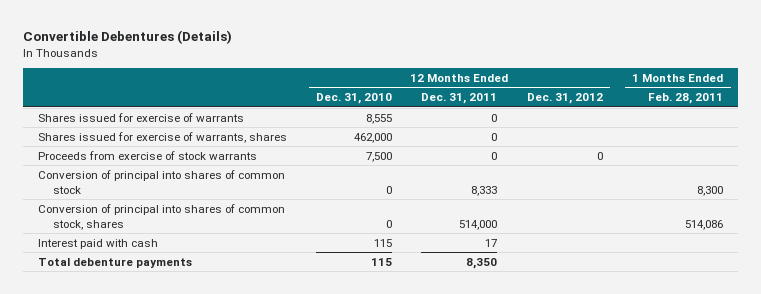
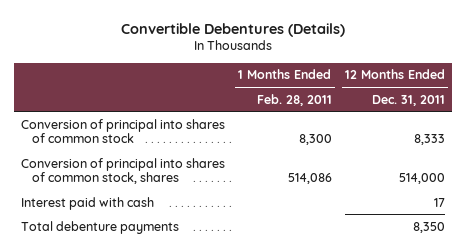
[315,93,392,105] Dec. 31, 2010 -> none
[526,93,603,105] Dec. 31, 2012 -> none
[37,112,244,122] Shares issued for exercise of warrants -> none
[37,131,287,143] Shares issued for exercise of warrants, shares -> none
[37,150,257,160] Proceeds from exercise of stock warrants -> none

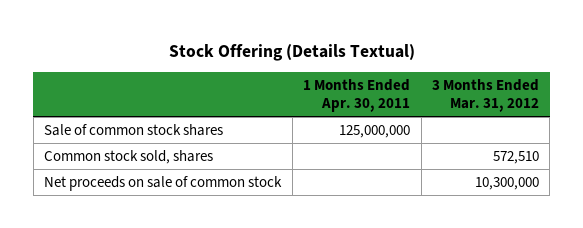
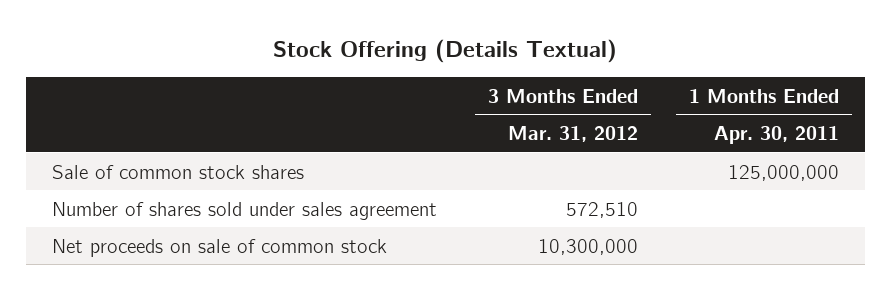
[44,150,214,165] Common stock sold, shares -> [51,201,437,220] Number of shares sold under sales agreement

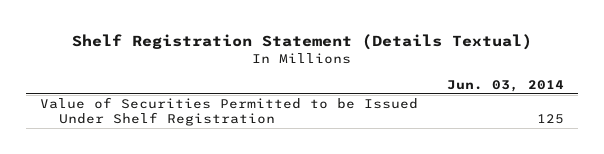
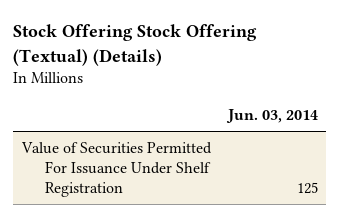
[72,33,533,50] Shelf Registration Statement (Details Textual) -> [13,24,258,66] Stock Offering Stock Offering (Textual) (Details)
[40,97,419,127] Value of Securities Permitted to be Issued Under Shelf Registration -> [20,142,212,198] Value of Securities Permitted For Issuance Under Shelf Registration

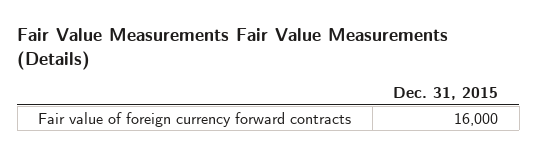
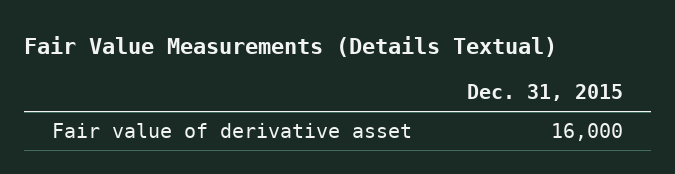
[17,28,449,70] Fair Value Measurements Fair Value Measurements (Details) -> [23,35,557,57] Fair Value Measurements (Details Textual)
[38,111,352,127] Fair value of foreign currency forward contracts -> [51,123,412,139] Fair value of derivative asset

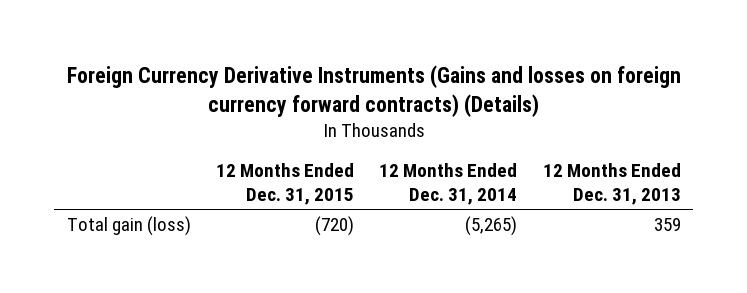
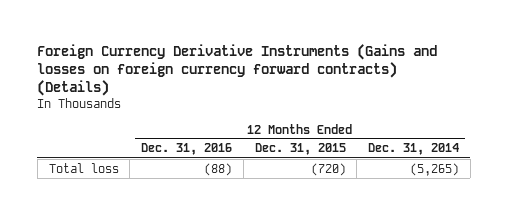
[542,163,681,206] 12 Months Ended Dec. 31, 2013 -> none
none -> [141,143,233,156] Dec. 31, 2016
[66,216,191,237] Total gain (loss) -> [48,162,119,173] Total loss

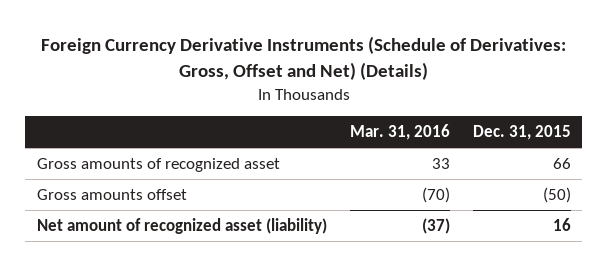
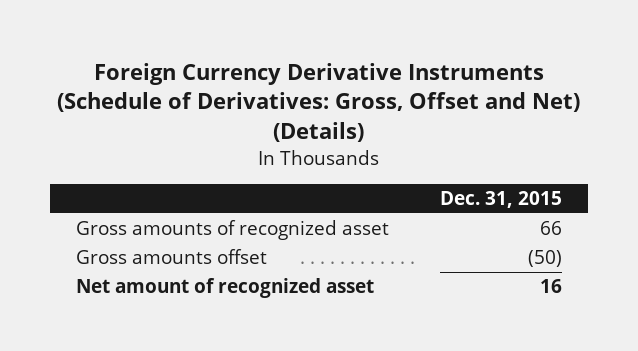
[349,124,450,141] Mar. 31, 2016 -> none
[36,217,327,234] Net amount of recognized asset (liability) -> [75,278,374,299] Net amount of recognized asset

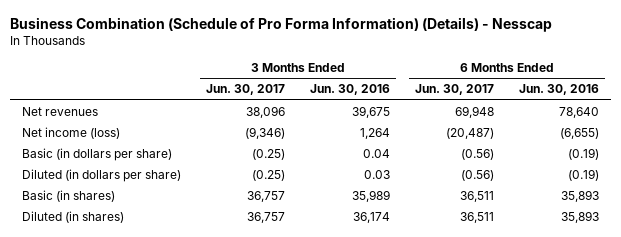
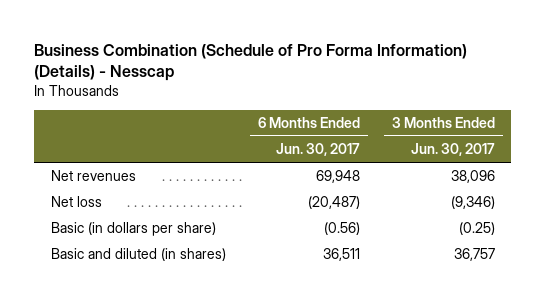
[310,84,391,96] Jun. 30, 2016 -> none
[518,84,599,96] Jun. 30, 2016 -> none
[22,127,121,140] Net income (loss) -> [50,196,102,208] Net loss
[22,169,182,183] Diluted (in dollars per share) -> none
[22,211,125,224] Diluted (in shares) -> none
[22,190,116,203] Basic (in shares) -> [50,248,226,262] Basic and diluted (in shares)

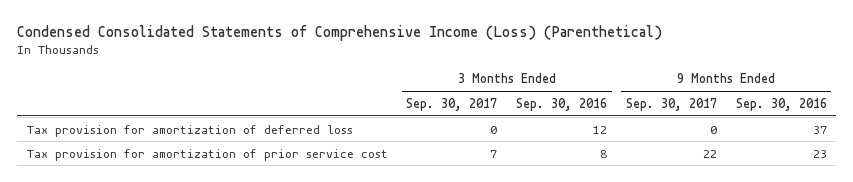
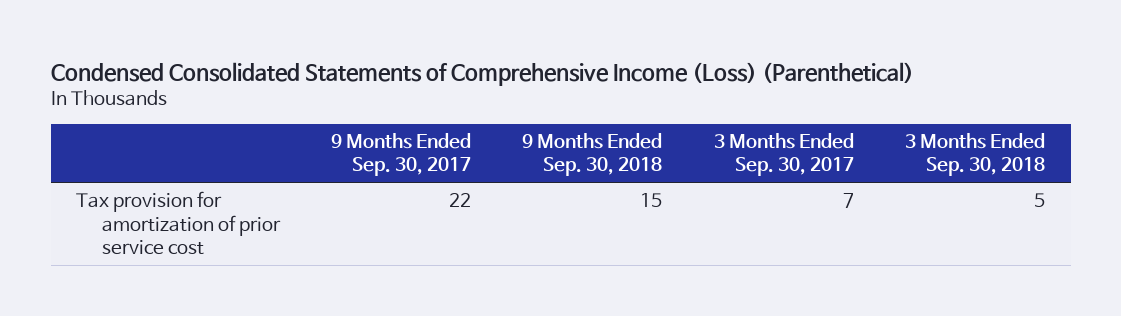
[516,97,608,111] 3 Months Ended Sep. 30, 2016 -> none
[735,97,827,111] 9 Months Ended Sep. 30, 2016 -> none
none -> [522,133,663,177] 9 Months Ended Sep. 30, 2018
none -> [904,133,1045,177] 3 Months Ended Sep. 30, 2018
[26,124,353,137] Tax provision for amortization of deferred loss -> none

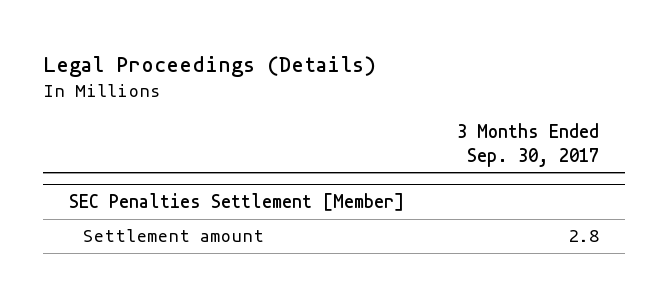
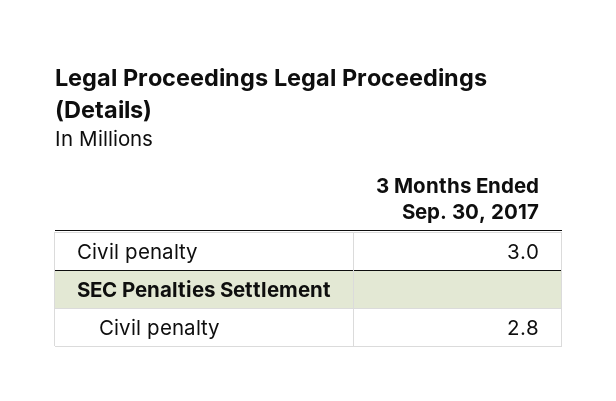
[43,55,377,77] Legal Proceedings (Details) -> [54,68,487,123] Legal Proceedings Legal Proceedings (Details)
[83,229,265,243] Settlement amount -> none
none -> [77,241,199,263] Civil penalty
[69,193,405,212] SEC Penalties Settlement [Member] -> [77,279,332,297] SEC Penalties Settlement
none -> [98,317,220,339] Civil penalty

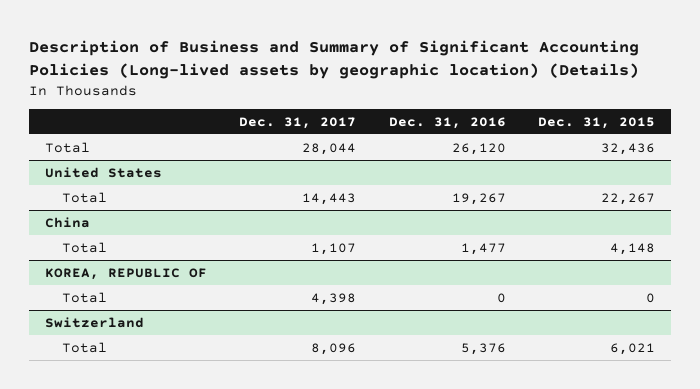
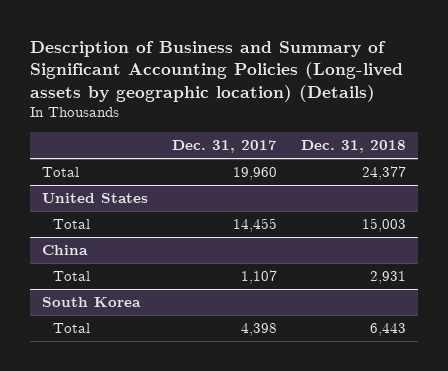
[388,116,506,129] Dec. 31, 2016 -> none
[537,116,655,129] Dec. 31, 2015 -> none
none -> [301,140,407,154] Dec. 31, 2018
[302,142,357,155] 28,044 -> [233,167,278,181] 19,960
[302,192,357,205] 14,443 -> [233,218,278,233] 14,455
[45,267,208,280] KOREA, REPUBLIC OF -> [41,297,141,308] South Korea
[45,316,145,328] Switzerland -> none
[61,341,107,353] Total -> none

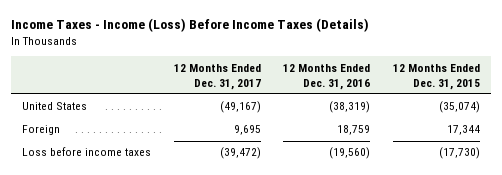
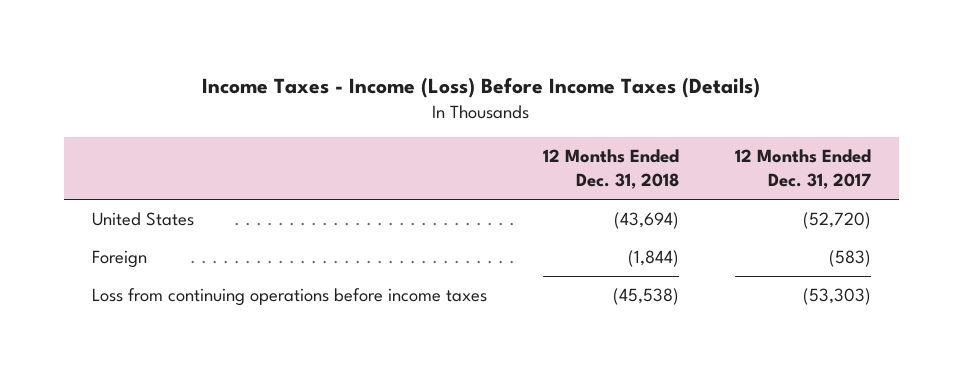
[283,63,371,90] 12 Months Ended Dec. 31, 2016 -> none
[392,63,480,90] 12 Months Ended Dec. 31, 2015 -> none
none -> [542,149,679,190] 12 Months Ended Dec. 31, 2018
[219,101,261,114] (49,167) -> [802,212,871,230] (52,720)
[233,125,261,136] 9,695 -> [828,250,871,268] (583)
[22,147,152,157] Loss before income taxes -> [91,288,487,307] Loss from continuing operations before income taxes
[219,147,261,160] (39,472) -> [802,288,871,306] (53,303)

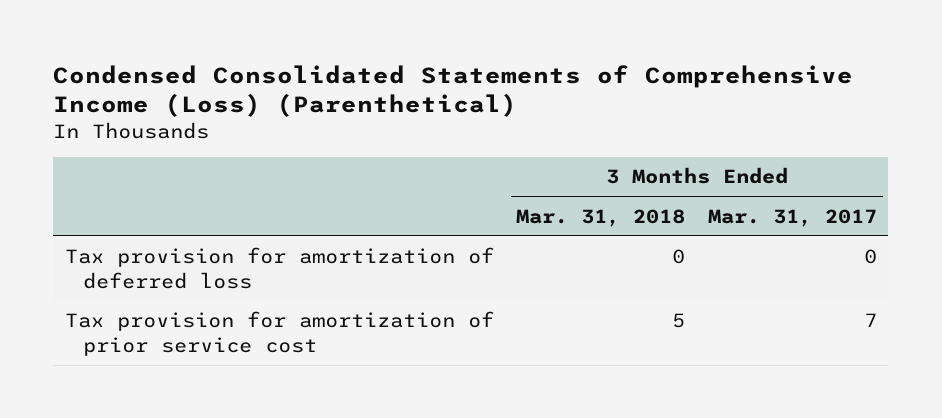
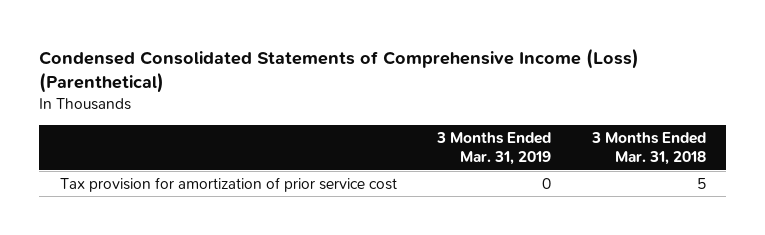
[708,208,878,227] Mar. 31, 2017 -> none
none -> [436,131,552,166] 3 Months Ended Mar. 31, 2019
[64,247,494,289] Tax provision for amortization of deferred loss -> none

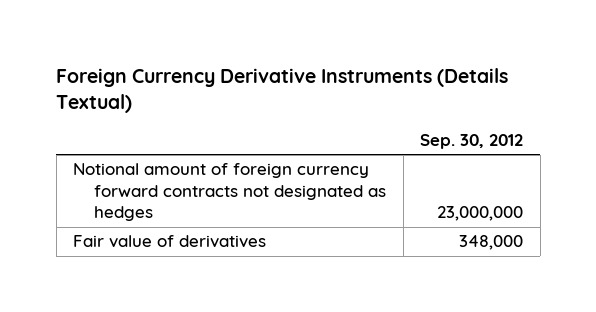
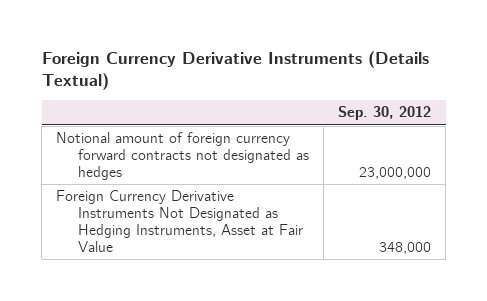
[73,235,267,249] Fair value of derivatives -> [55,190,304,252] Foreign Currency Derivative Instruments Not Designated as Hedging Instruments, Asset at Fair Value

